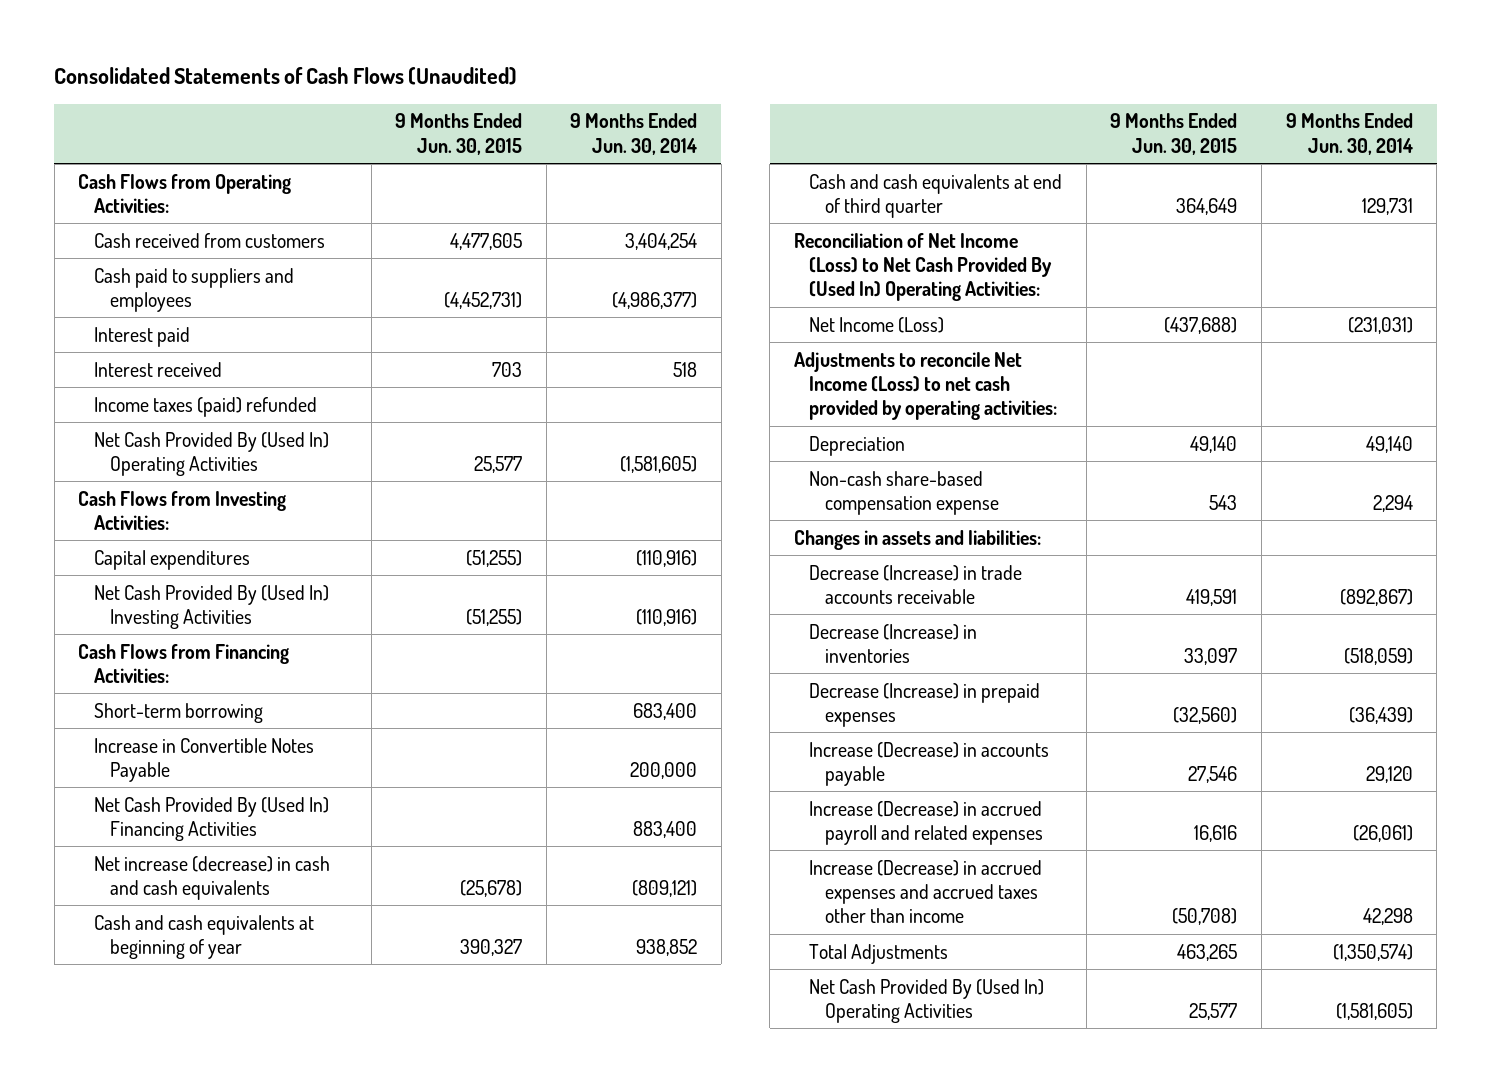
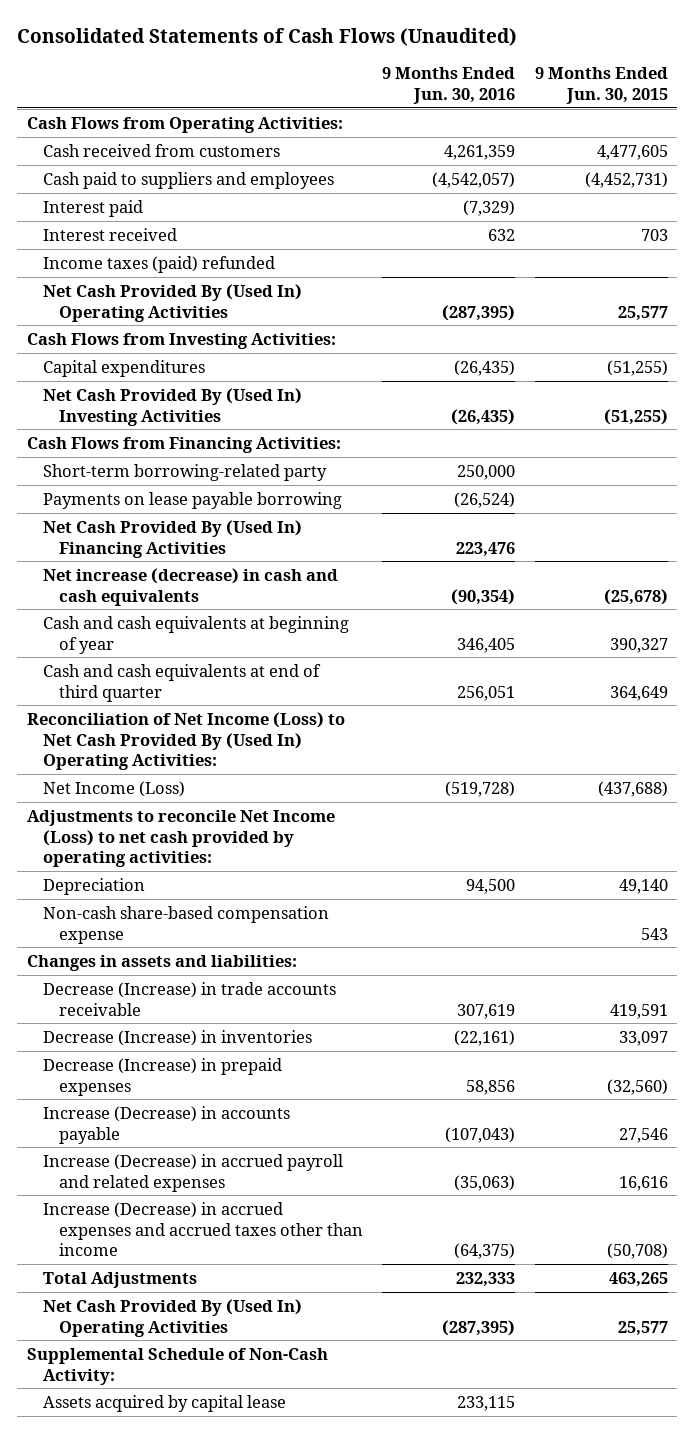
[570,113,698,155] 9 Months Ended Jun. 30, 2014 -> none
none -> [382,67,516,104] 9 Months Ended Jun. 30, 2016
[94,737,315,782] Increase in Convertible Notes Payable -> none
[94,702,264,723] Short-term borrowing -> [42,463,327,481] Short-term borrowing-related party
none -> [42,491,342,509] Payments on lease payable borrowing
none -> [26,1347,328,1385] Supplemental Schedule of Non-Cash Activity:
none -> [42,1394,286,1412] Assets acquired by capital lease

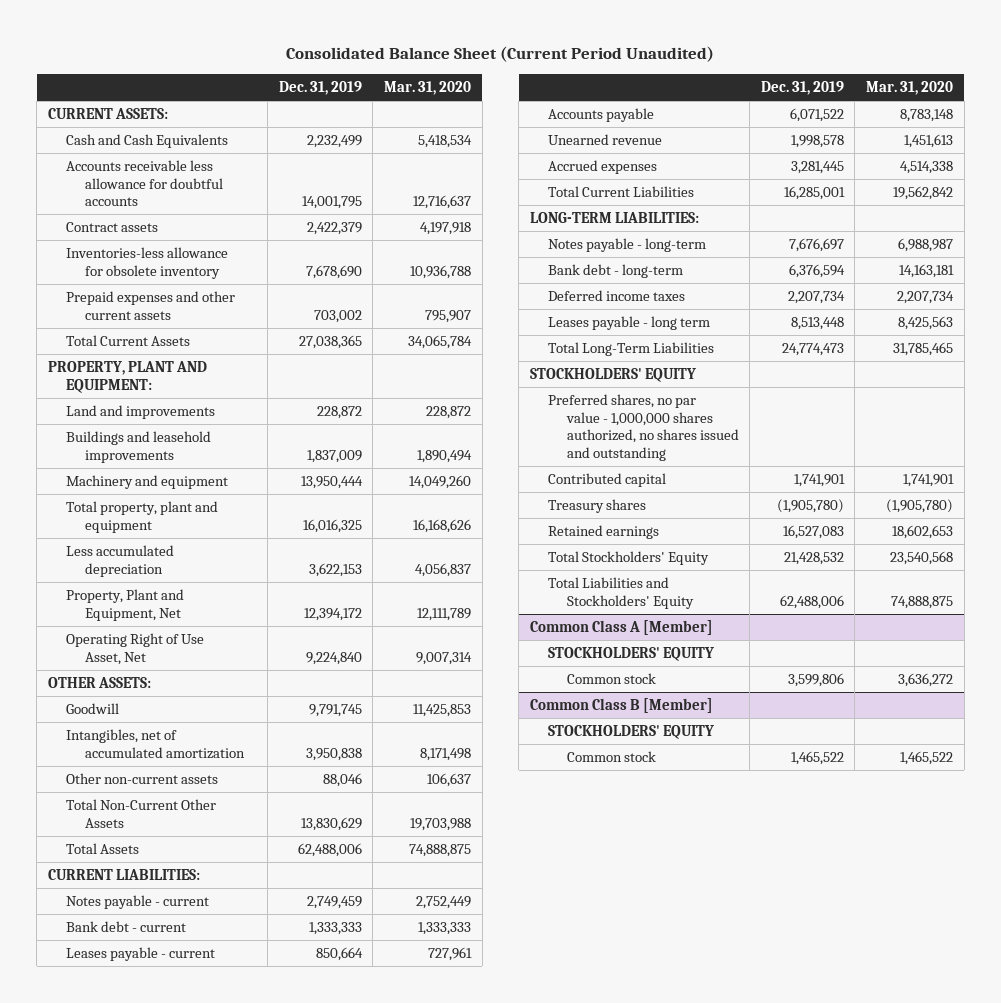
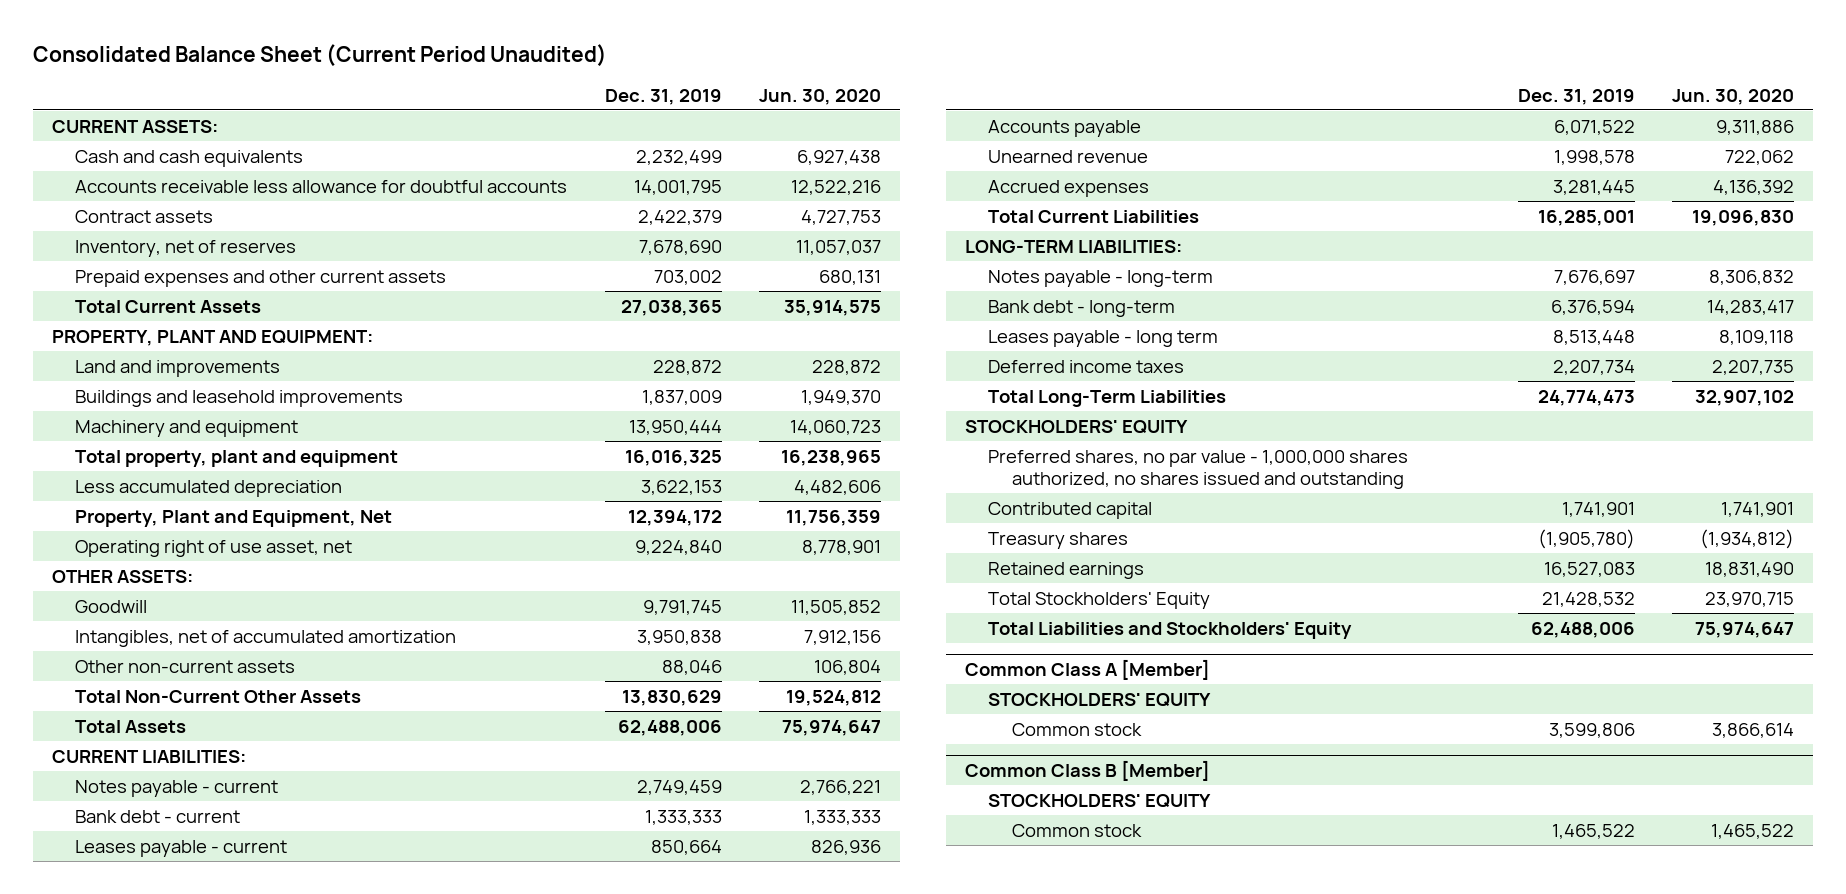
[384,81,472,96] Mar. 31, 2020 -> none
none -> [759,88,882,105] Jun. 30, 2020
[66,133,229,148] Cash and Cash Equivalents -> [75,149,304,167] Cash and cash equivalents
[66,246,229,279] Inventories-less allowance for obsolete inventory -> [75,239,297,257] Inventory, net of reserves
[66,632,205,665] Operating Right of Use Asset, Net -> [75,539,353,557] Operating right of use asset, net
[548,289,686,301] Deferred income taxes -> [988,359,1185,373] Deferred income taxes

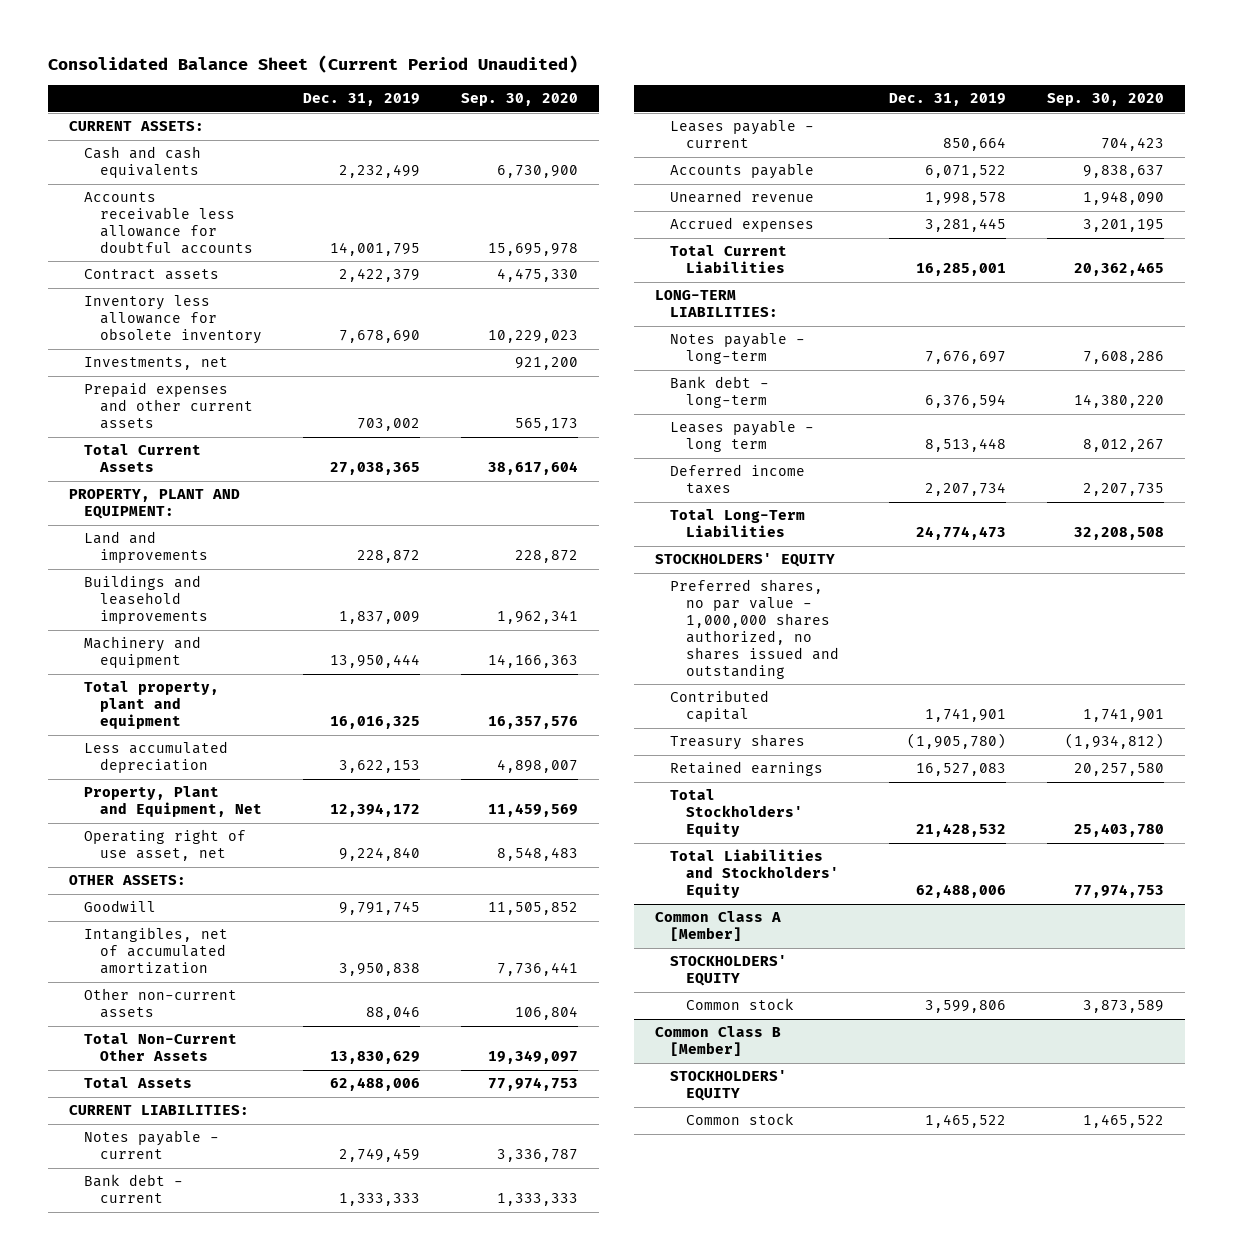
[759,88,882,105] Jun. 30, 2020 -> none
none -> [461,93,579,107] Sep. 30, 2020
[75,239,297,257] Inventory, net of reserves -> [84,295,262,345] Inventory less allowance for obsolete inventory
none -> [84,357,229,371] Investments, net

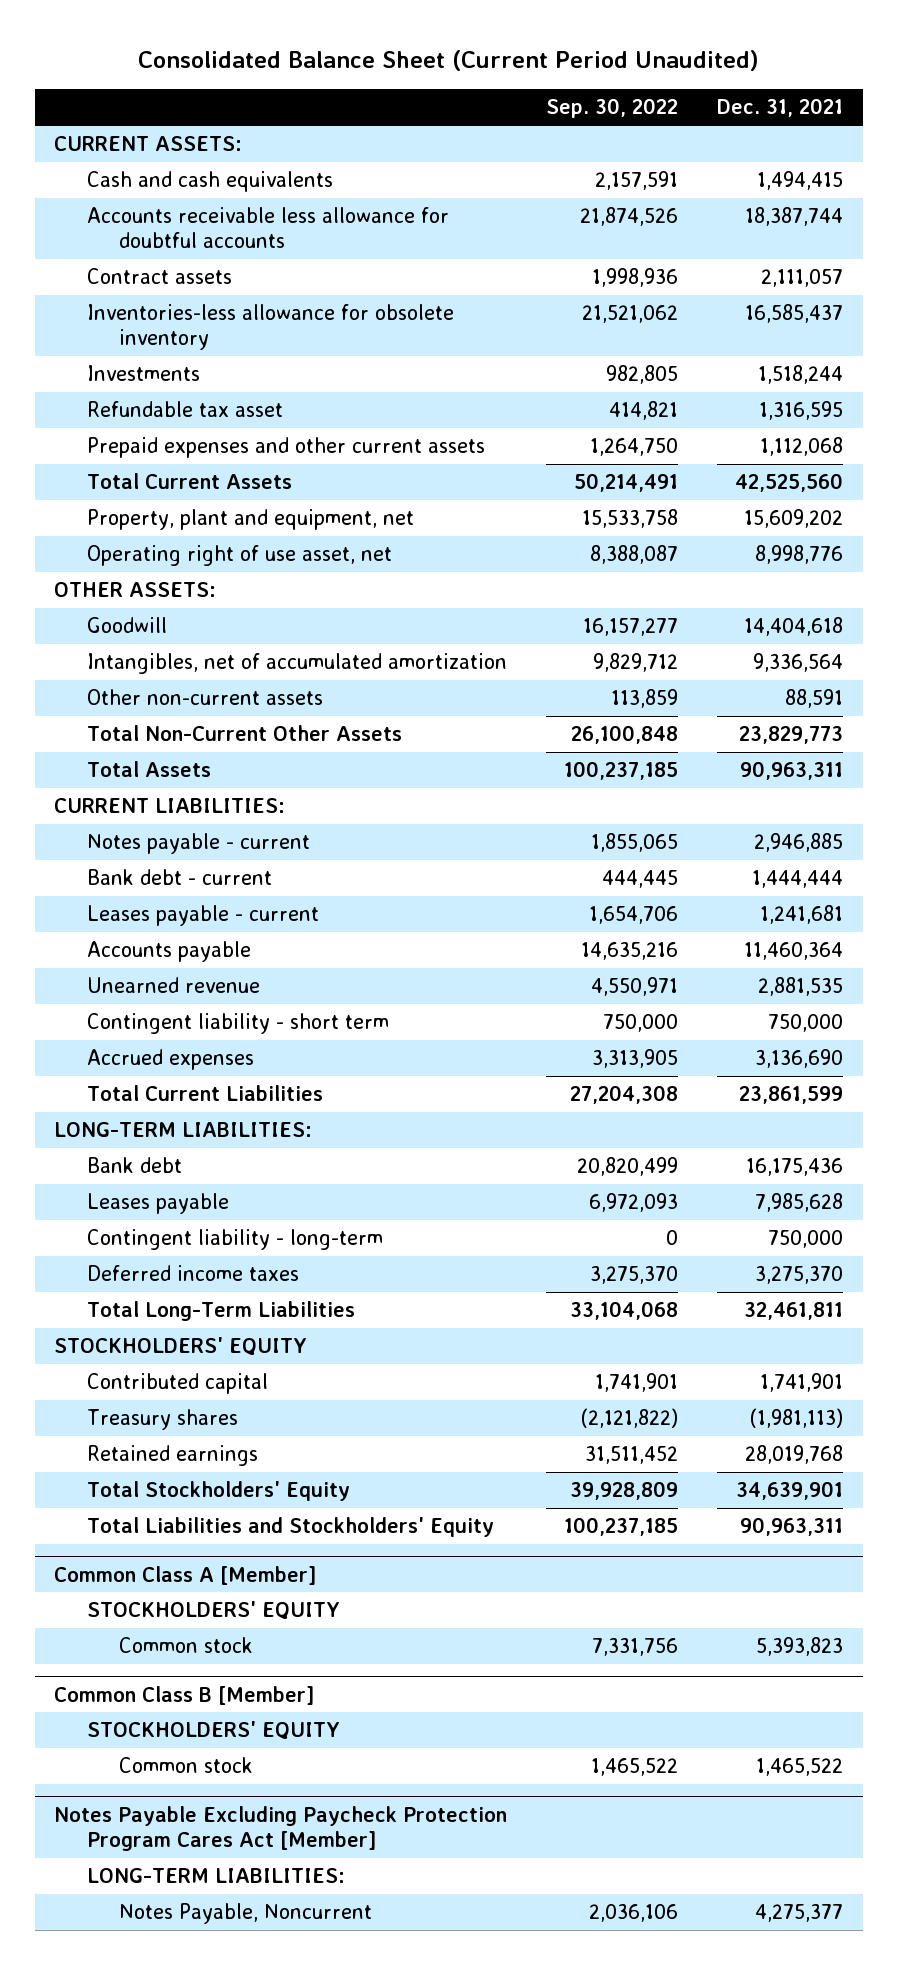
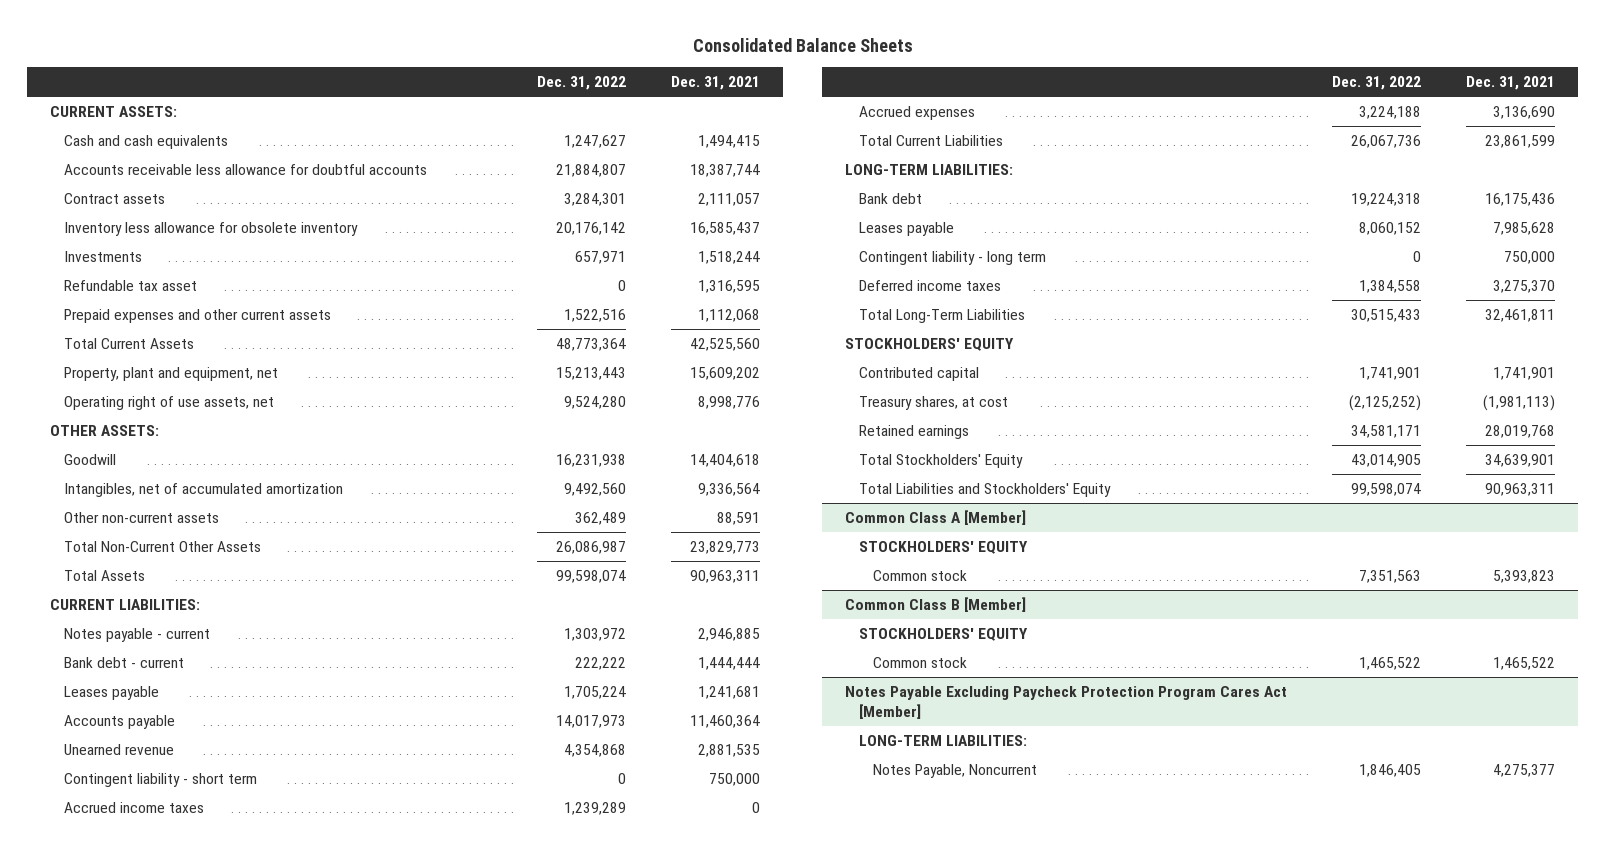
[137,49,759,71] Consolidated Balance Sheet (Current Period Unaudited) -> [692,37,913,52] Consolidated Balance Sheets
[546,98,679,119] Sep. 30, 2022 -> none
none -> [537,76,627,91] Dec. 31, 2022
[86,304,454,351] Inventories-less allowance for obsolete inventory -> [63,222,358,237] Inventory less allowance for obsolete inventory
[86,545,392,567] Operating right of use asset, net -> [63,396,274,411] Operating right of use assets, net
[86,905,319,927] Leases payable - current -> [63,686,159,701] Leases payable
none -> [63,802,204,814] Accrued income taxes
[86,1229,383,1251] Contingent liability - long-term -> [858,251,1046,266] Contingent liability - long term
[86,1409,238,1431] Treasury shares -> [858,396,1008,411] Treasury shares, at cost

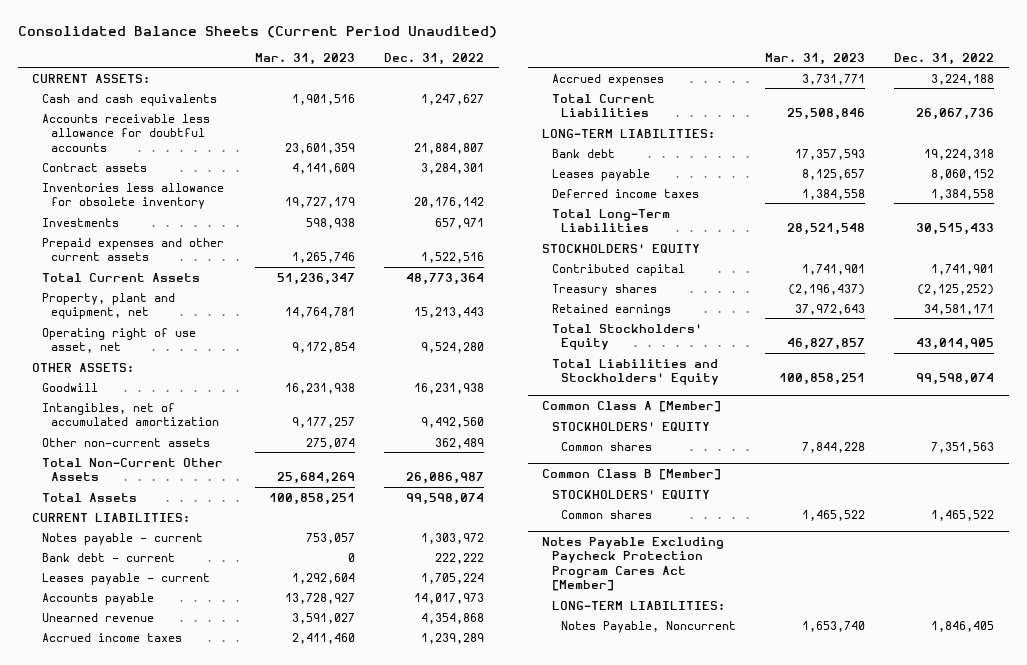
[692,37,913,52] Consolidated Balance Sheets -> [17,25,497,38] Consolidated Balance Sheets (Current Period Unaudited)
[671,76,761,91] Dec. 31, 2021 -> none
none -> [255,52,356,65] Mar. 31, 2023
[63,222,358,237] Inventory less allowance for obsolete inventory -> [41,182,224,210] Inventories less allowance for obsolete inventory
[63,280,197,292] Refundable tax asset -> none
[63,396,274,411] Operating right of use assets, net -> [41,327,196,354] Operating right of use asset, net
[63,686,159,701] Leases payable -> [41,572,210,585] Leases payable - current
[63,773,257,788] Contingent liability - short term -> none
[858,251,1046,266] Contingent liability - long term -> none
[858,396,1008,411] Treasury shares, at cost -> [551,283,657,296] Treasury shares
[872,570,967,582] Common stock -> [561,441,653,451] Common shares
[872,657,967,669] Common stock -> [561,509,653,519] Common shares

